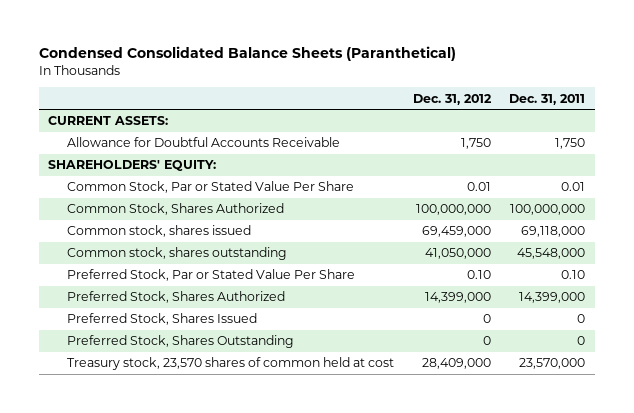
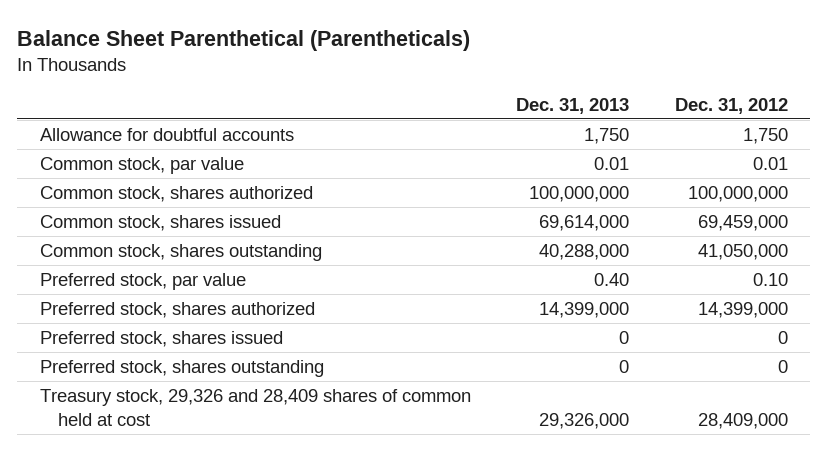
[39,46,457,62] Condensed Consolidated Balance Sheets (Paranthetical) -> [17,29,471,51] Balance Sheet Parenthetical (Parentheticals)
[509,93,586,105] Dec. 31, 2011 -> none
none -> [516,97,630,114] Dec. 31, 2013
[48,116,169,126] CURRENT ASSETS: -> none
[48,160,217,172] SHAREHOLDERS' EQUITY: -> none
[66,137,340,148] Allowance for Doubtful Accounts Receivable -> [39,128,294,142] Allowance for doubtful accounts
[66,181,354,194] Common Stock, Par or Stated Value Per Share -> [39,157,244,175] Common stock, par value
[66,203,284,216] Common Stock, Shares Authorized -> [39,186,313,203] Common stock, shares authorized
[66,269,355,282] Preferred Stock, Par or Stated Value Per Share -> [39,273,246,291] Preferred stock, par value
[66,291,285,304] Preferred Stock, Shares Authorized -> [39,302,315,319] Preferred stock, shares authorized
[66,313,257,326] Preferred Stock, Shares Issued -> [39,331,283,348] Preferred stock, shares issued
[66,335,294,349] Preferred Stock, Shares Outstanding -> [39,360,324,378] Preferred stock, shares outstanding
[66,357,394,371] Treasury stock, 23,570 shares of common held at cost -> [39,389,471,426] Treasury stock, 29,326 and 28,409 shares of common held at cost

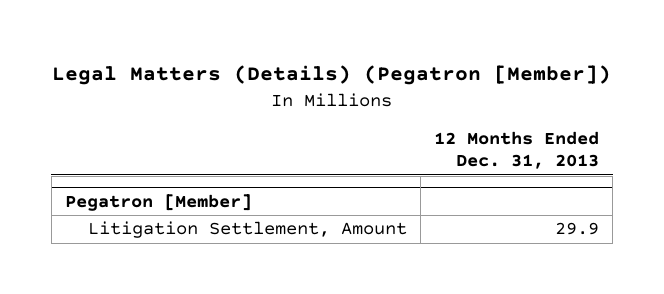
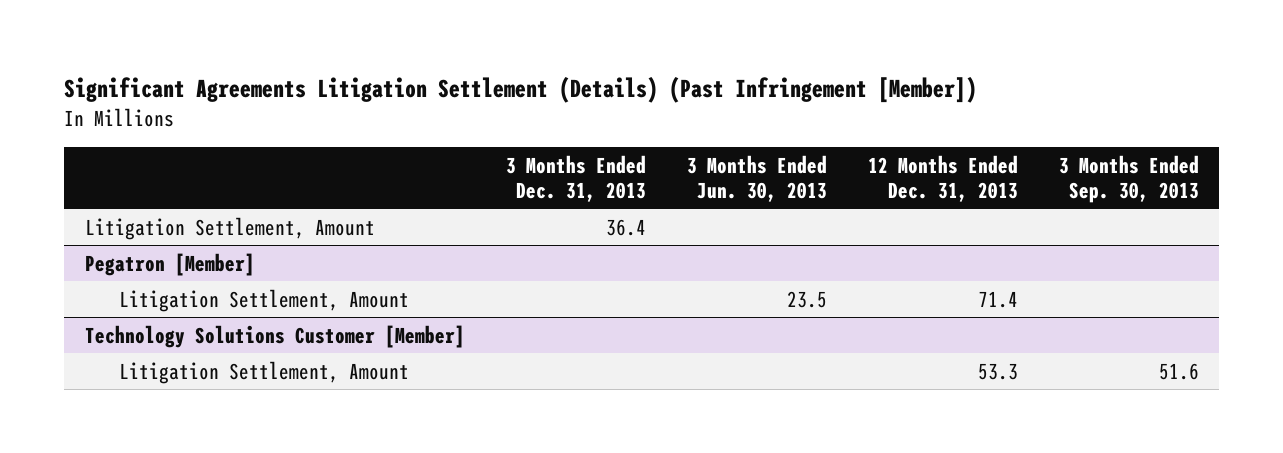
[51,65,611,86] Legal Matters (Details) (Pegatron [Member]) -> [64,76,978,104] Significant Agreements Litigation Settlement (Details) (Past Infringement [Member])
none -> [505,154,646,202] 3 Months Ended Dec. 31, 2013
none -> [686,154,827,202] 3 Months Ended Jun. 30, 2013
none -> [1058,154,1199,203] 3 Months Ended Sep. 30, 2013
none -> [84,216,375,240] Litigation Settlement, Amount
[555,222,600,236] 29.9 -> [977,290,1018,308] 71.4
none -> [84,324,465,348] Technology Solutions Customer [Member]
none -> [118,360,409,384] Litigation Settlement, Amount

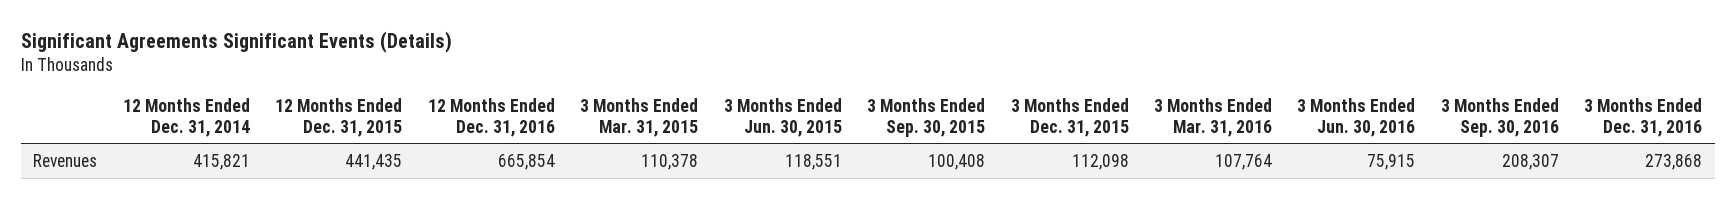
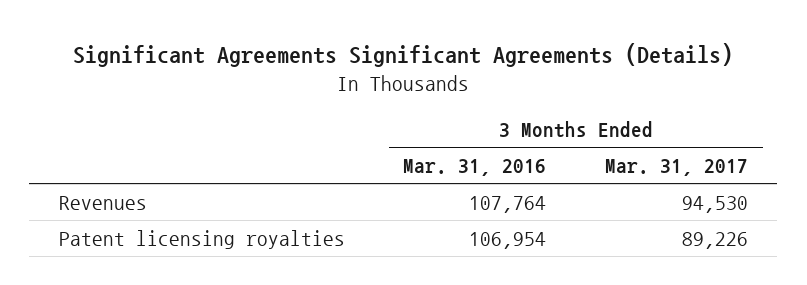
[20,30,452,53] Significant Agreements Significant Events (Details) -> [73,42,734,67] Significant Agreements Significant Agreements (Details)
[122,97,250,137] 12 Months Ended Dec. 31, 2014 -> none
[275,97,403,137] 12 Months Ended Dec. 31, 2015 -> none
[427,97,555,137] 12 Months Ended Dec. 31, 2016 -> none
[580,97,699,137] 3 Months Ended Mar. 31, 2015 -> none
[723,97,842,137] 3 Months Ended Jun. 30, 2015 -> none
[867,97,986,137] 3 Months Ended Sep. 30, 2015 -> none
[1010,97,1129,137] 3 Months Ended Dec. 31, 2015 -> none
[1297,97,1416,137] 3 Months Ended Jun. 30, 2016 -> none
[1440,97,1559,137] 3 Months Ended Sep. 30, 2016 -> none
[1584,97,1703,137] 3 Months Ended Dec. 31, 2016 -> none
none -> [605,158,749,176] Mar. 31, 2017
none -> [58,229,345,249] Patent licensing royalties

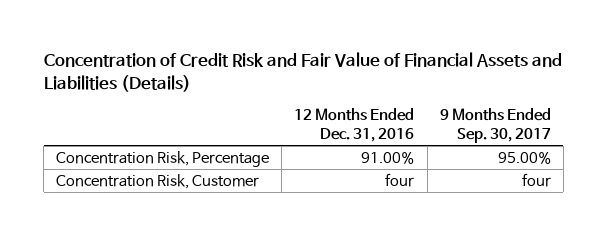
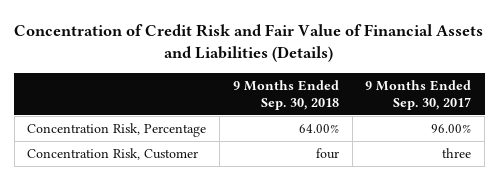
[294,108,415,143] 12 Months Ended Dec. 31, 2016 -> none
none -> [232,79,339,110] 9 Months Ended Sep. 30, 2018
[497,150,551,164] 95.00% -> [431,124,472,134] 96.00%
[521,172,551,187] four -> [442,148,472,159] three

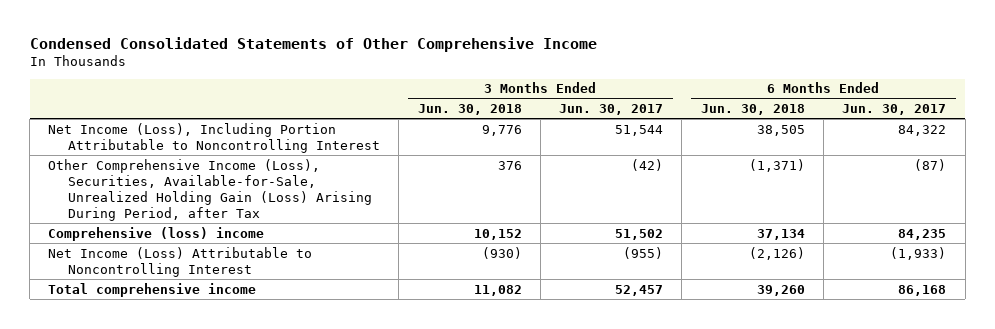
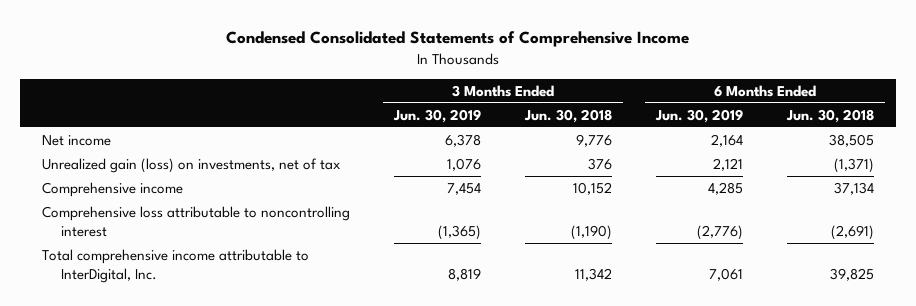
[29,37,597,53] Condensed Consolidated Statements of Other Comprehensive Income -> [226,31,690,48] Condensed Consolidated Statements of Comprehensive Income
[559,104,664,116] Jun. 30, 2017 -> none
[842,104,947,116] Jun. 30, 2017 -> none
none -> [393,108,482,123] Jun. 30, 2019
none -> [654,108,743,123] Jun. 30, 2019
[48,122,381,153] Net Income (Loss), Including Portion Attributable to Noncontrolling Interest -> [42,135,112,147] Net income
[48,158,373,221] Other Comprehensive Income (Loss), Securities, Available-for-Sale, Unrealized Holding Gain (Loss) Arising During Period, after Tax -> [42,158,342,174] Unrealized gain (loss) on investments, net of tax
[48,226,265,241] Comprehensive (loss) income -> [42,182,184,198] Comprehensive income
[48,246,313,277] Net Income (Loss) Attributable to Noncontrolling Interest -> [42,206,351,237] Comprehensive loss attributable to noncontrolling interest
[481,246,522,259] (930) -> [571,224,613,240] (1,190)
[748,246,805,260] (2,126) -> [830,224,874,240] (2,691)
[48,282,257,297] Total comprehensive income -> [42,249,310,283] Total comprehensive income attributable to InterDigital, Inc.
[473,284,522,296] 11,082 -> [575,267,613,281] 11,342
[756,284,805,296] 39,260 -> [829,267,874,281] 39,825

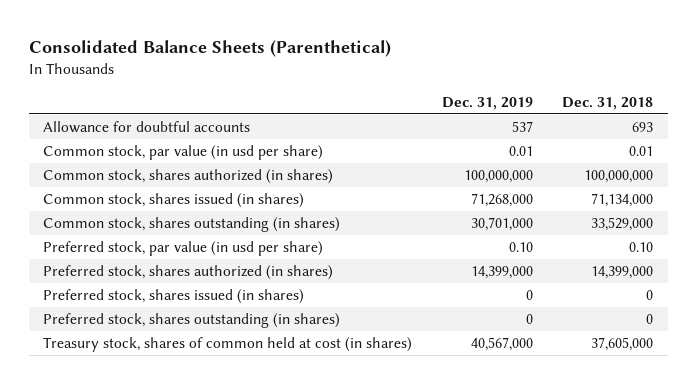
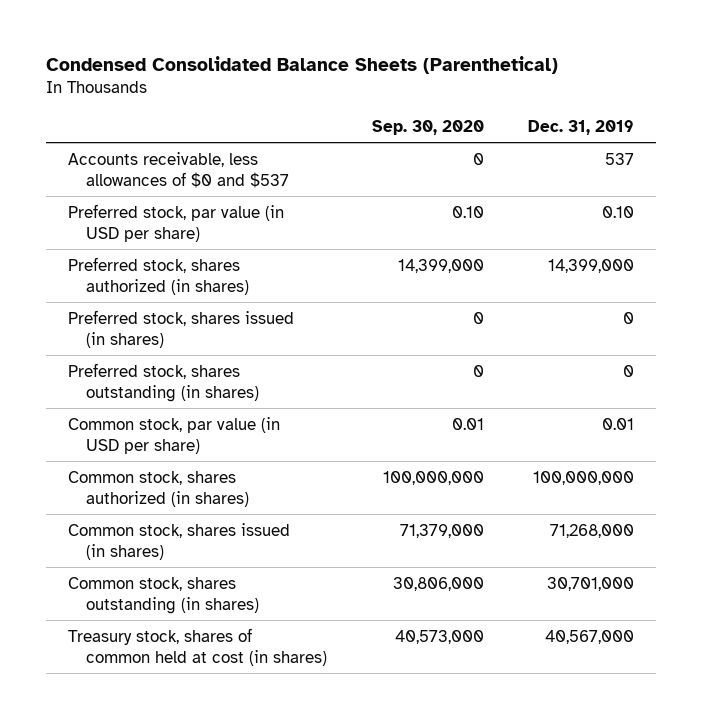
[28,40,391,58] Consolidated Balance Sheets (Parenthetical) -> [46,56,559,75] Condensed Consolidated Balance Sheets (Parenthetical)
[561,96,653,110] Dec. 31, 2018 -> none
none -> [371,119,484,135] Sep. 30, 2020
[43,145,324,161] Common stock, par value (in usd per share) -> none
[43,121,251,134] Allowance for doubtful accounts -> [68,151,290,188] Accounts receivable, less allowances of $0 and $537
[43,241,324,257] Preferred stock, par value (in usd per share) -> [68,203,285,242] Preferred stock, par value (in USD per share)
none -> [68,416,281,454] Common stock, par value (in USD per share)
[43,169,334,185] Common stock, shares authorized (in shares) -> [68,470,250,507] Common stock, shares authorized (in shares)
[43,193,305,209] Common stock, shares issued (in shares) -> [68,522,291,560] Common stock, shares issued (in shares)
[43,217,341,233] Common stock, shares outstanding (in shares) -> [68,576,260,614] Common stock, shares outstanding (in shares)

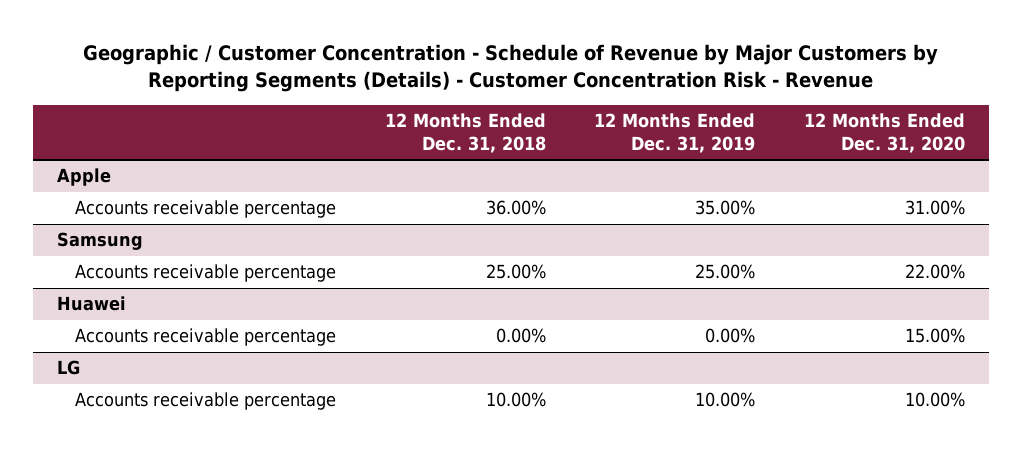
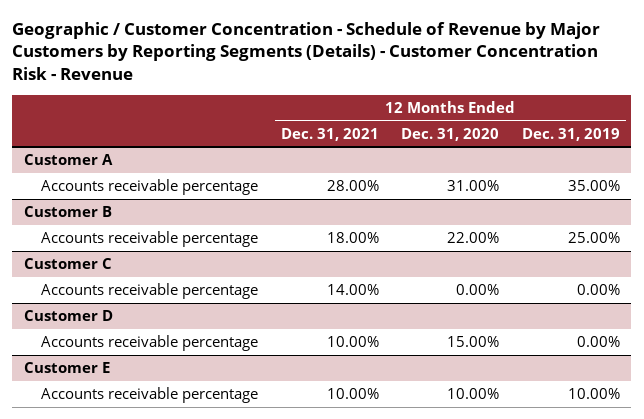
[384,113,546,153] 12 Months Ended Dec. 31, 2018 -> none
none -> [280,127,379,141] Dec. 31, 2021
[57,168,112,187] Apple -> [23,154,113,166] Customer A
[57,232,144,251] Samsung -> [23,206,112,218] Customer B
[57,296,127,312] Huawei -> [23,258,112,270] Customer C
none -> [40,283,258,300] Accounts receivable percentage
none -> [23,310,113,322] Customer D
[57,360,81,376] LG -> [23,362,110,374] Customer E

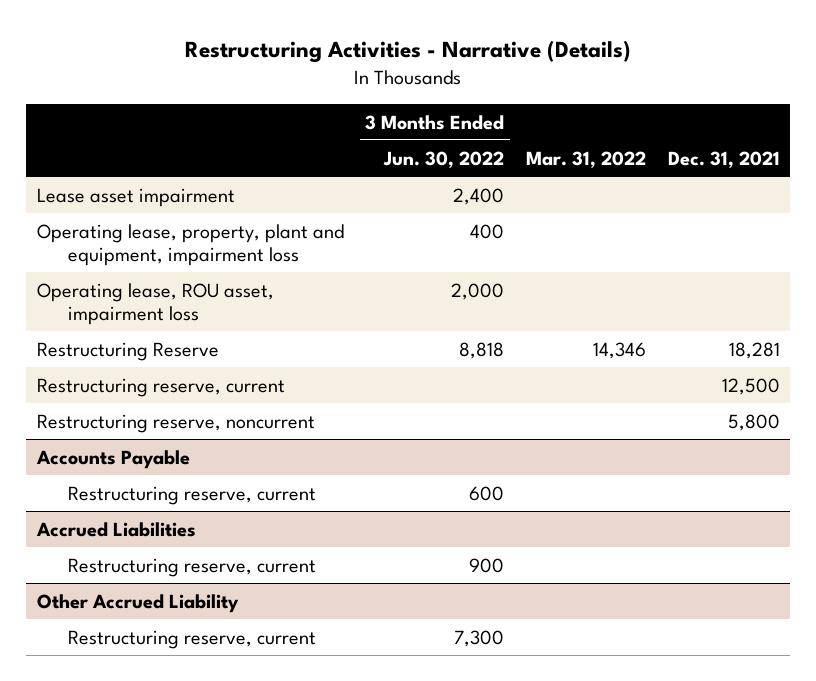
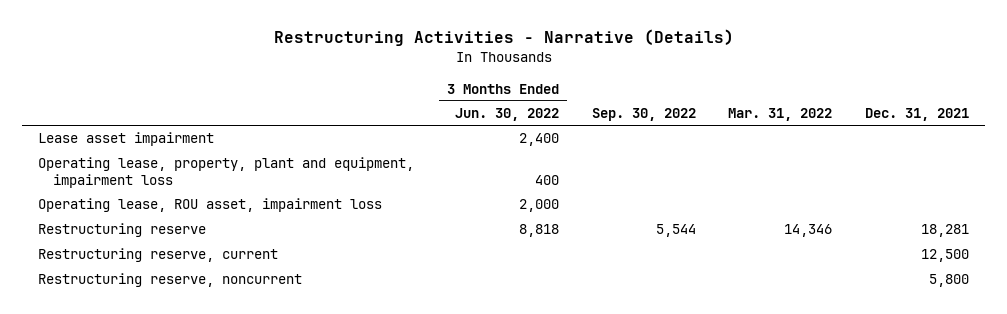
none -> [591,108,696,122] Sep. 30, 2022
[36,341,219,361] Restructuring Reserve -> [38,223,207,238] Restructuring reserve
[35,449,190,469] Accounts Payable -> none
[67,485,316,505] Restructuring reserve, current -> none
[35,521,196,537] Accrued Liabilities -> none
[67,557,316,577] Restructuring reserve, current -> none
[36,593,239,613] Other Accrued Liability -> none
[67,629,316,649] Restructuring reserve, current -> none

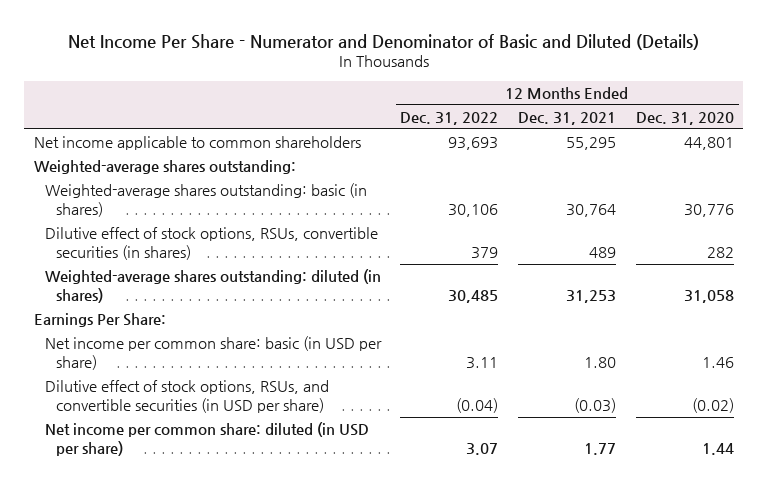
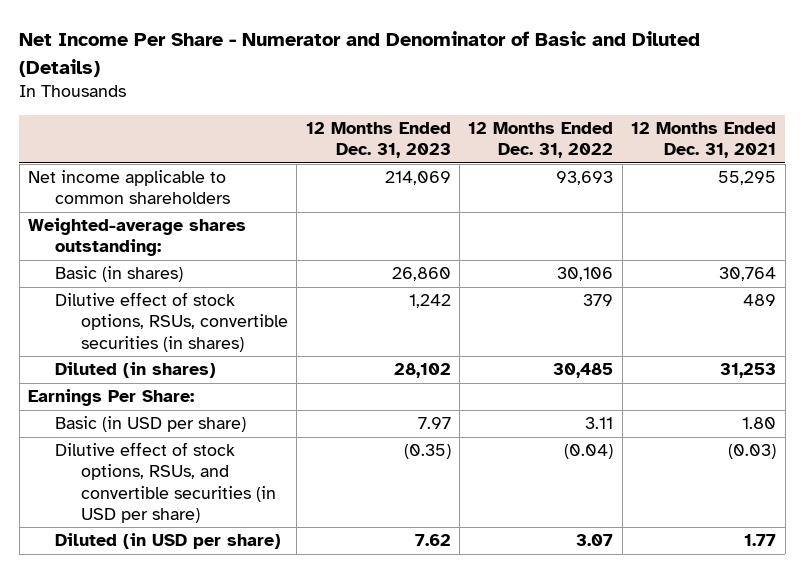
[635,111,734,125] Dec. 31, 2020 -> none
none -> [305,122,451,159] 12 Months Ended Dec. 31, 2023
[44,183,367,217] Weighted-average shares outstanding: basic (in shares) -> [54,266,183,283] Basic (in shares)
[44,269,381,303] Weighted-average shares outstanding: diluted (in shares) -> [54,362,216,379] Diluted (in shares)
[44,336,382,370] Net income per common share: basic (in USD per share) -> [54,416,246,433] Basic (in USD per share)
[44,422,369,456] Net income per common share: diluted (in USD per share) -> [54,533,281,550] Diluted (in USD per share)

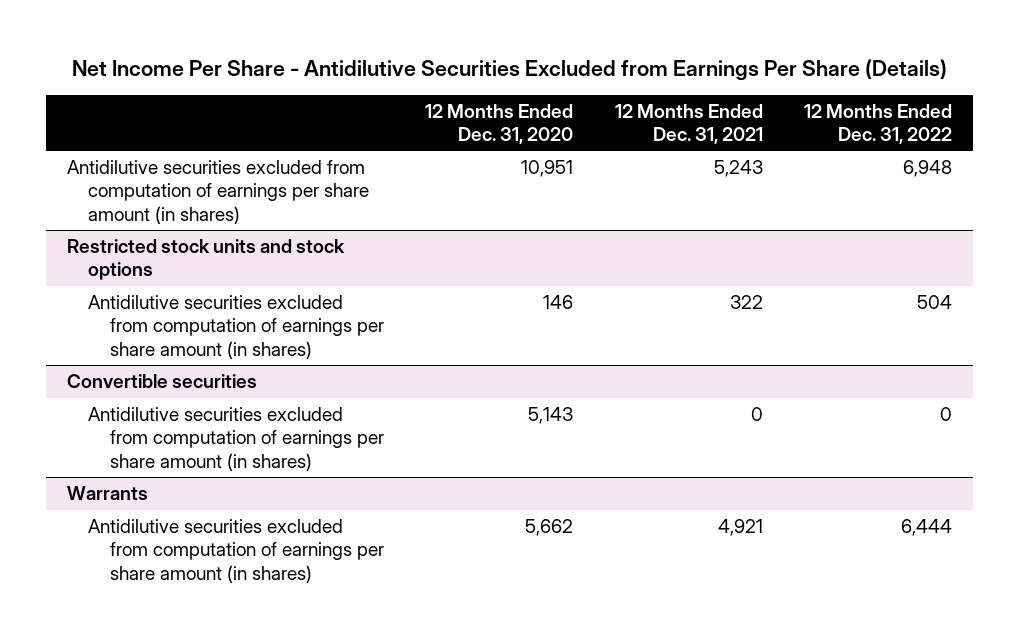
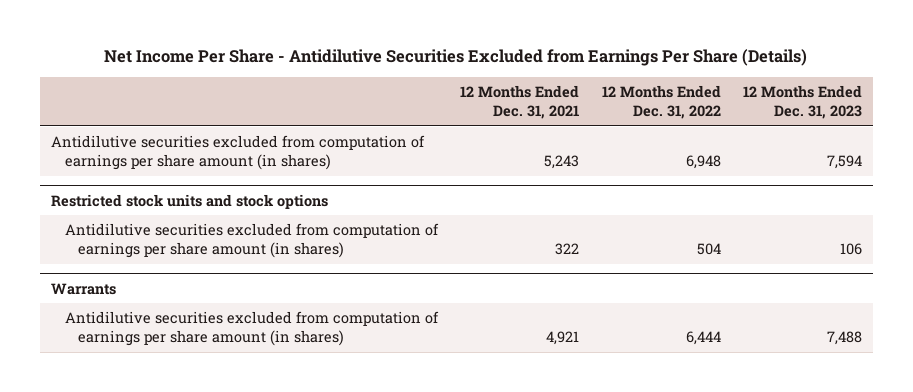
[425,103,574,144] 12 Months Ended Dec. 31, 2020 -> none
none -> [743,84,863,119] 12 Months Ended Dec. 31, 2023
[67,374,258,389] Convertible securities -> none
[88,407,384,471] Antidilutive securities excluded from computation of earnings per share amount (in shares) -> none

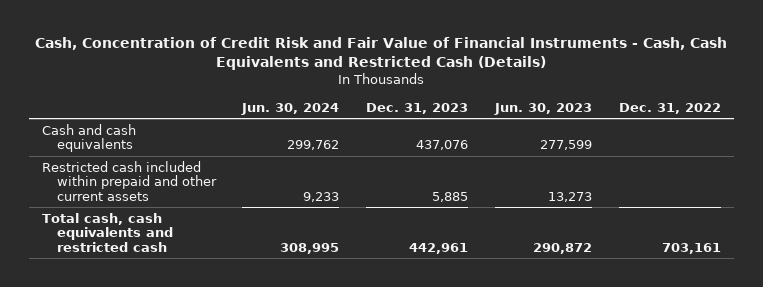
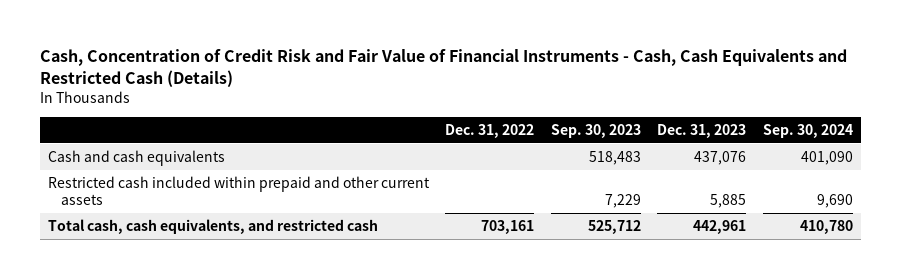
[241,102,340,115] Jun. 30, 2024 -> none
[493,102,592,115] Jun. 30, 2023 -> none
none -> [550,123,641,138] Sep. 30, 2023
none -> [762,123,853,138] Sep. 30, 2024
[42,212,173,252] Total cash, cash equivalents and restricted cash -> [47,219,378,235] Total cash, cash equivalents, and restricted cash

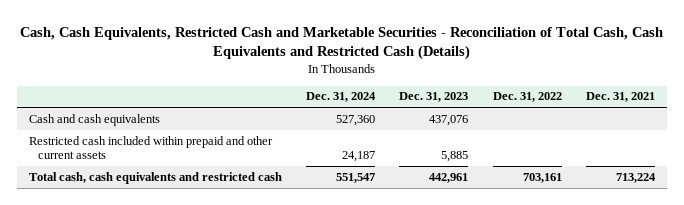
[39,48,847,87] Cash, Concentration of Credit Risk and Fair Value of Financial Instruments - Cash, Cash Equivalents and Restricted Cash (Details) -> [19,26,663,61] Cash, Cash Equivalents, Restricted Cash and Marketable Securities - Reconciliation of Total Cash, Cash Equivalents and Restricted Cash (Details)
[550,123,641,138] Sep. 30, 2023 -> none
[762,123,853,138] Sep. 30, 2024 -> none
none -> [306,92,377,103] Dec. 31, 2024
none -> [585,92,655,103] Dec. 31, 2021
[47,219,378,235] Total cash, cash equivalents, and restricted cash -> [29,171,283,184] Total cash, cash equivalents and restricted cash

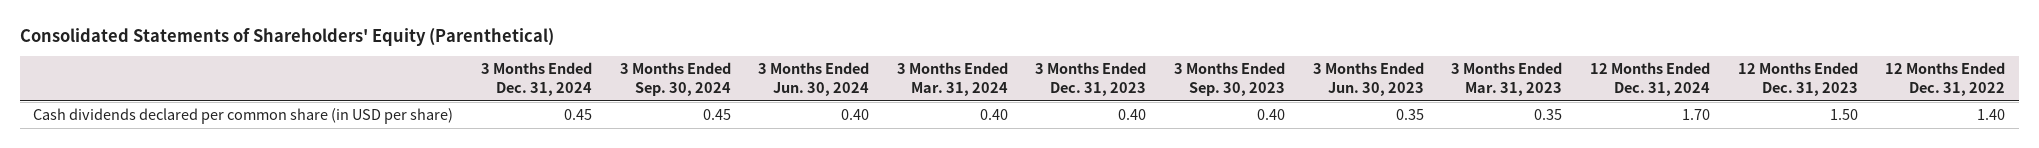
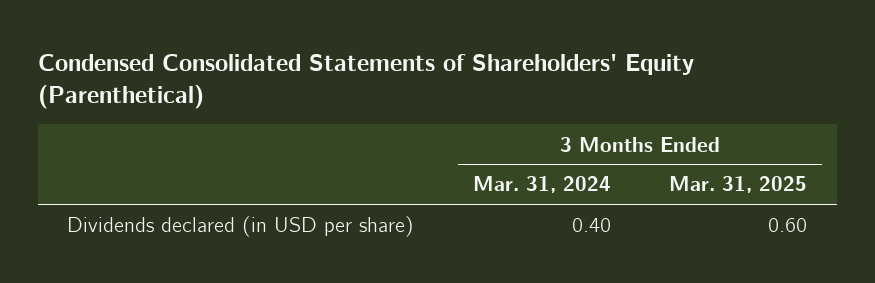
[19,27,554,46] Consolidated Statements of Shareholders' Equity (Parenthetical) -> [37,53,694,110] Condensed Consolidated Statements of Shareholders' Equity (Parenthetical)
[480,62,592,96] 3 Months Ended Dec. 31, 2024 -> none
[619,62,731,96] 3 Months Ended Sep. 30, 2024 -> none
[758,62,870,96] 3 Months Ended Jun. 30, 2024 -> none
[1035,62,1147,96] 3 Months Ended Dec. 31, 2023 -> none
[1174,62,1286,96] 3 Months Ended Sep. 30, 2023 -> none
[1312,62,1424,96] 3 Months Ended Jun. 30, 2023 -> none
[1451,62,1563,96] 3 Months Ended Mar. 31, 2023 -> none
[1589,62,1710,96] 12 Months Ended Dec. 31, 2024 -> none
[1737,62,1858,96] 12 Months Ended Dec. 31, 2023 -> none
[1885,62,2006,96] 12 Months Ended Dec. 31, 2022 -> none
none -> [669,176,808,194] Mar. 31, 2025
[33,108,454,125] Cash dividends declared per common share (in USD per share) -> [67,216,415,238] Dividends declared (in USD per share)

